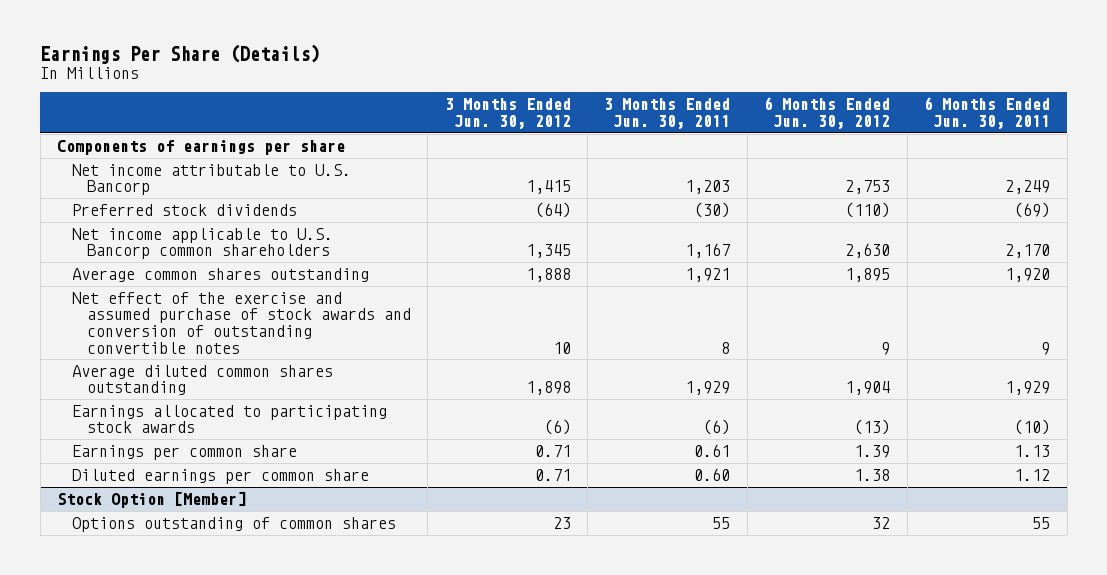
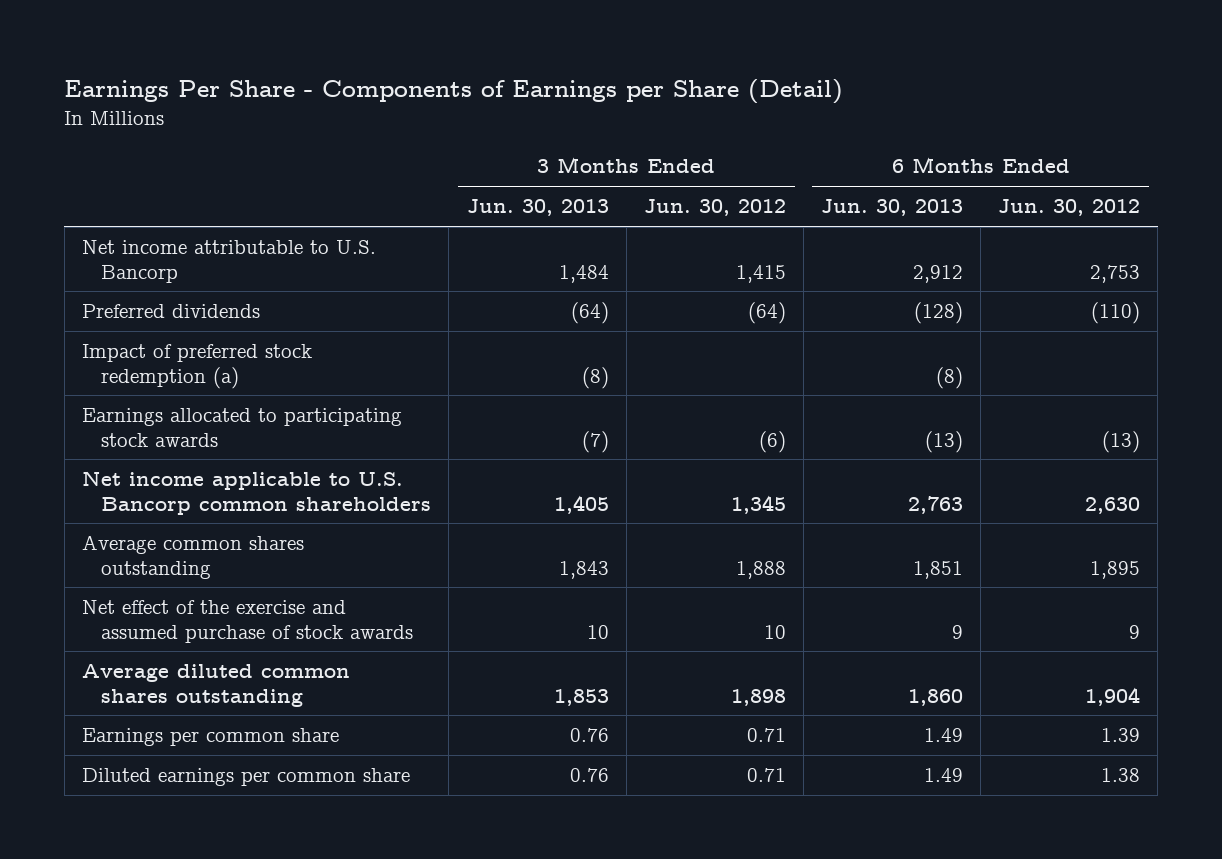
[40,43,321,64] Earnings Per Share (Details) -> [64,78,844,104] Earnings Per Share - Components of Earnings per Share (Detail)
[604,98,731,129] 3 Months Ended Jun. 30, 2011 -> none
[924,97,1051,129] 6 Months Ended Jun. 30, 2011 -> none
none -> [466,199,609,217] Jun. 30, 2013
none -> [821,199,964,217] Jun. 30, 2013
[57,139,346,155] Components of earnings per share -> none
[71,203,297,216] Preferred stock dividends -> [81,304,260,319] Preferred dividends
none -> [81,344,312,389] Impact of preferred stock redemption (a)
[71,404,387,434] Earnings allocated to participating stock awards -> [81,408,402,447] Earnings allocated to participating stock awards
[71,291,411,354] Net effect of the exercise and assumed purchase of stock awards and conversion of outstanding convertible notes -> [81,600,414,643] Net effect of the exercise and assumed purchase of stock awards
[57,490,247,508] Stock Option [Member] -> none
[71,516,396,532] Options outstanding of common shares -> none

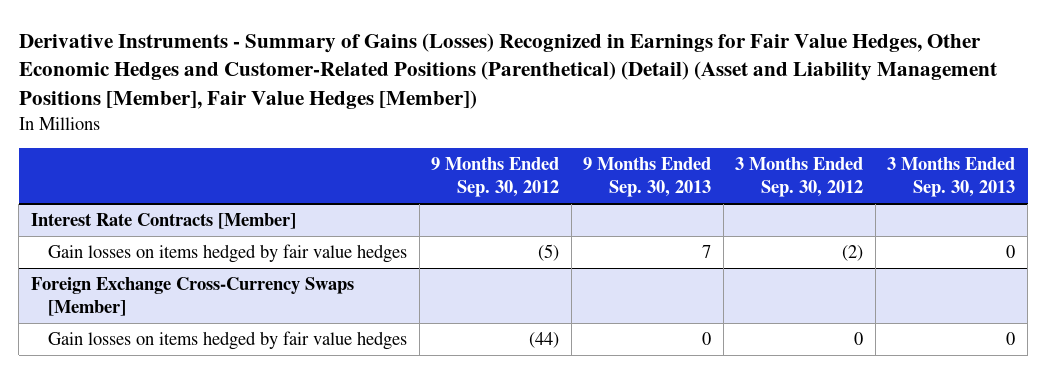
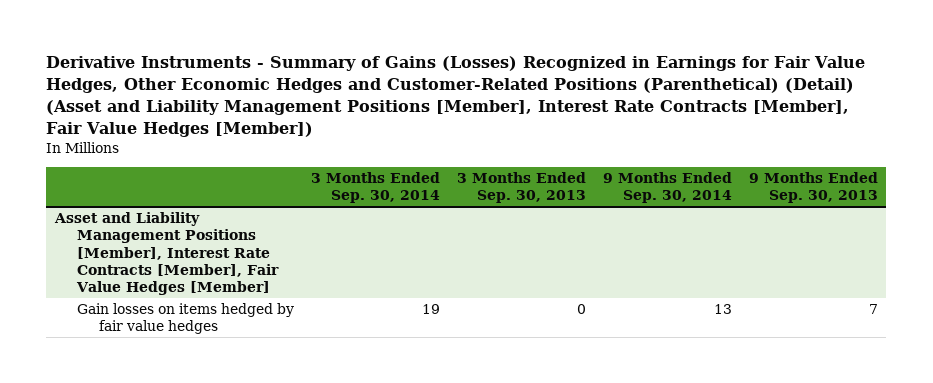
[18,32,997,109] Derivative Instruments - Summary of Gains (Losses) Recognized in Earnings for Fair Value Hedges, Other Economic Hedges and Customer-Related Positions (Parenthetical) (Detail) (Asset and Liability Management Positions [Member], Fair Value Hedges [Member]) -> [46,56,866,138] Derivative Instruments - Summary of Gains (Losses) Recognized in Earnings for Fair Value Hedges, Other Economic Hedges and Customer-Related Positions (Parenthetical) (Detail) (Asset and Liability Management Positions [Member], Interest Rate Contracts [Member], Fair Value Hedges [Member])
[431,157,560,198] 9 Months Ended Sep. 30, 2012 -> none
[735,157,864,198] 3 Months Ended Sep. 30, 2012 -> none
none -> [310,172,440,204] 3 Months Ended Sep. 30, 2014
none -> [602,172,732,204] 9 Months Ended Sep. 30, 2014
[30,213,296,230] Interest Rate Contracts [Member] -> none
none -> [53,211,279,296] Asset and Liability Management Positions [Member], Interest Rate Contracts [Member], Fair Value Hedges [Member]
[30,277,354,317] Foreign Exchange Cross-Currency Swaps [Member] -> none
[48,331,408,351] Gain losses on items hedged by fair value hedges -> none

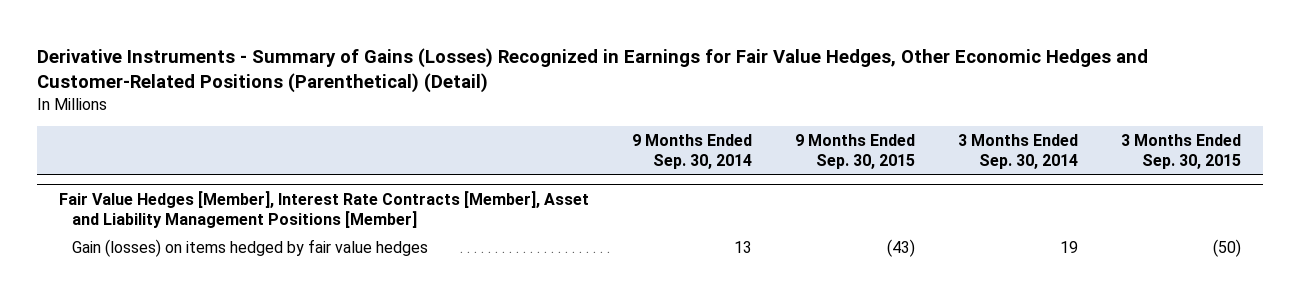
[46,56,866,138] Derivative Instruments - Summary of Gains (Losses) Recognized in Earnings for Fair Value Hedges, Other Economic Hedges and Customer-Related Positions (Parenthetical) (Detail) (Asset and Liability Management Positions [Member], Interest Rate Contracts [Member], Fair Value Hedges [Member]) -> [37,47,1149,93] Derivative Instruments - Summary of Gains (Losses) Recognized in Earnings for Fair Value Hedges, Other Economic Hedges and Customer-Related Positions (Parenthetical) (Detail)
[456,172,586,204] 3 Months Ended Sep. 30, 2013 -> none
[748,172,878,204] 9 Months Ended Sep. 30, 2013 -> none
none -> [794,134,915,169] 9 Months Ended Sep. 30, 2015
none -> [1121,134,1242,169] 3 Months Ended Sep. 30, 2015
[53,211,279,296] Asset and Liability Management Positions [Member], Interest Rate Contracts [Member], Fair Value Hedges [Member] -> [58,190,589,228] Fair Value Hedges [Member], Interest Rate Contracts [Member], Asset and Liability Management Positions [Member]
[76,302,294,335] Gain losses on items hedged by fair value hedges -> [72,239,429,258] Gain (losses) on items hedged by fair value hedges

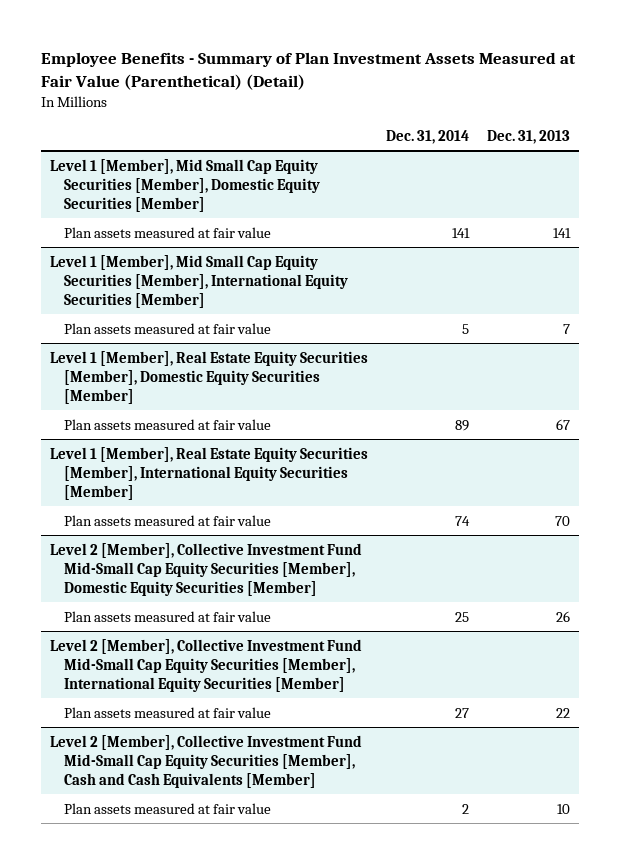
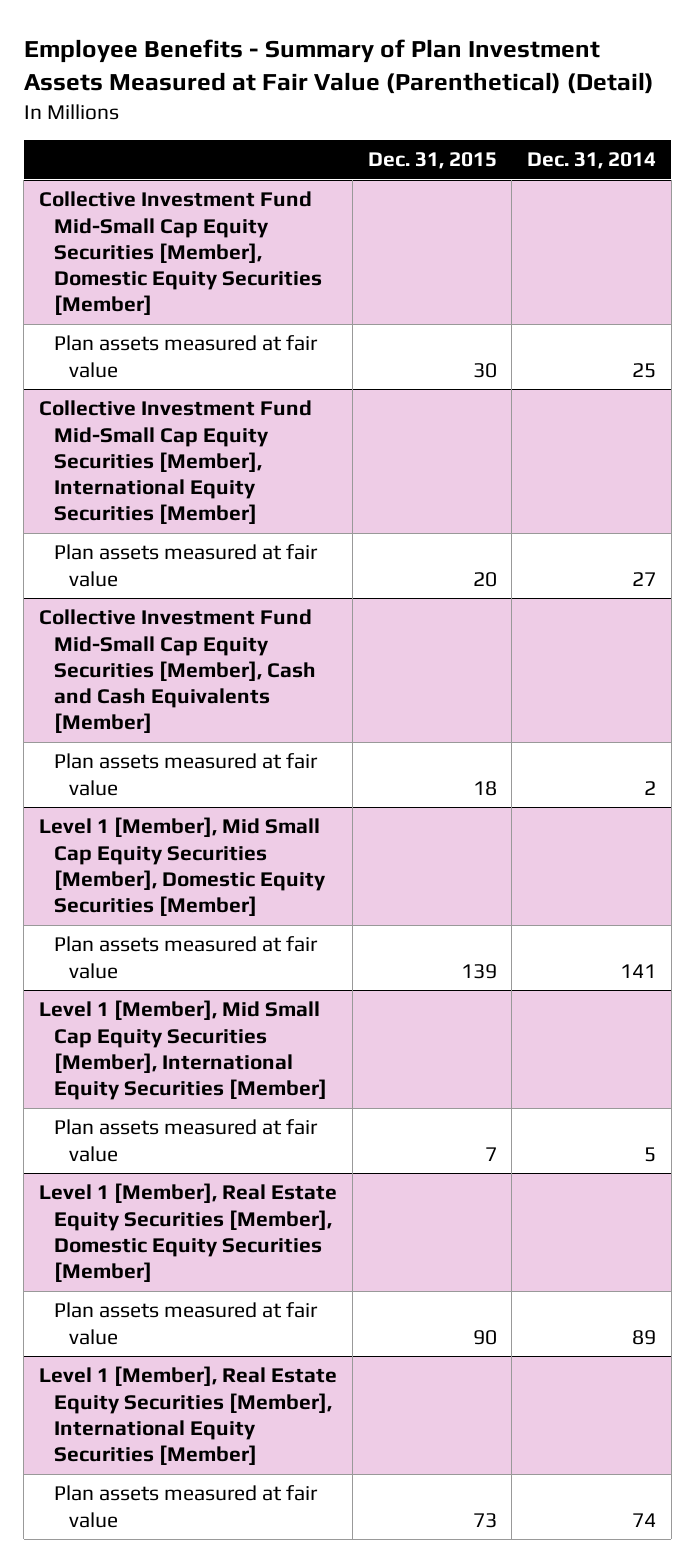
[487,129,571,144] Dec. 31, 2013 -> none
none -> [367,152,497,170] Dec. 31, 2015
none -> [39,191,323,316] Collective Investment Fund Mid-Small Cap Equity Securities [Member], Domestic Equity Securities [Member]
none -> [54,335,319,378] Plan assets measured at fair value
none -> [39,400,313,525] Collective Investment Fund Mid-Small Cap Equity Securities [Member], International Equity Securities [Member]
none -> [54,544,319,587] Plan assets measured at fair value
none -> [39,609,317,734] Collective Investment Fund Mid-Small Cap Equity Securities [Member], Cash and Cash Equivalents [Member]
none -> [54,753,319,796] Plan assets measured at fair value
[50,542,363,596] Level 2 [Member], Collective Investment Fund Mid-Small Cap Equity Securities [Member], Domestic Equity Securities [Member] -> none
[63,610,271,622] Plan assets measured at fair value -> none
[50,638,363,692] Level 2 [Member], Collective Investment Fund Mid-Small Cap Equity Securities [Member], International Equity Securities [Member] -> none
[63,706,271,718] Plan assets measured at fair value -> none
[50,734,363,788] Level 2 [Member], Collective Investment Fund Mid-Small Cap Equity Securities [Member], Cash and Cash Equivalents [Member] -> none
[63,802,271,814] Plan assets measured at fair value -> none

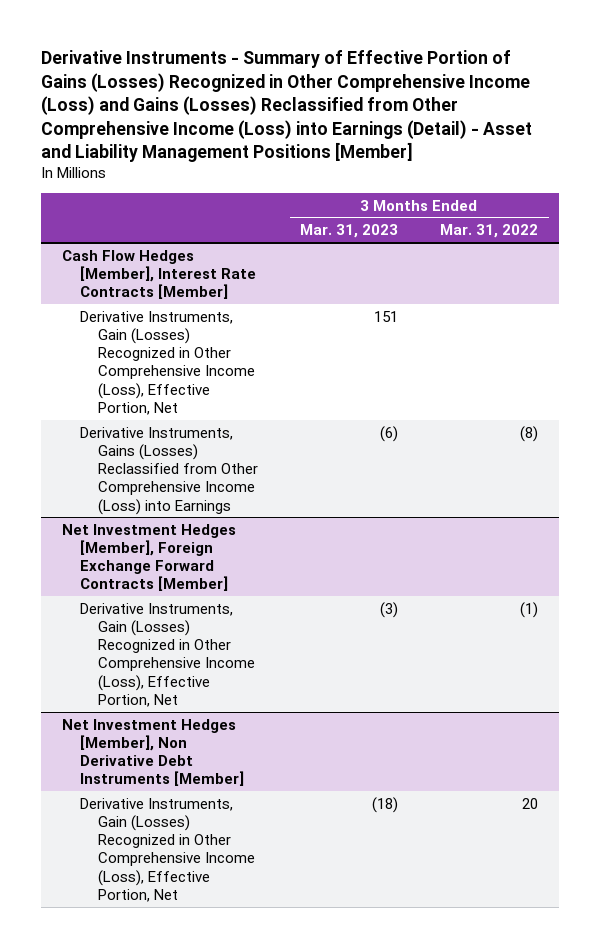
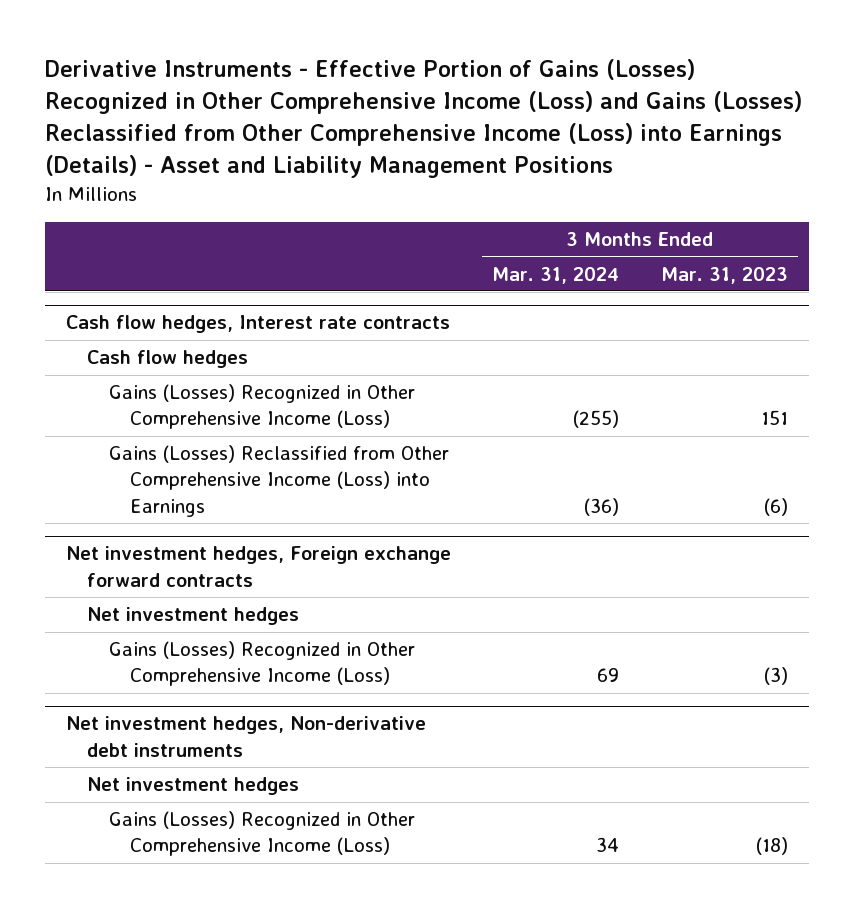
[41,50,533,162] Derivative Instruments - Summary of Effective Portion of Gains (Losses) Recognized in Other Comprehensive Income (Loss) and Gains (Losses) Reclassified from Other Comprehensive Income (Loss) into Earnings (Detail) - Asset and Liability Management Positions [Member] -> [45,59,803,179] Derivative Instruments - Effective Portion of Gains (Losses) Recognized in Other Comprehensive Income (Loss) and Gains (Losses) Reclassified from Other Comprehensive Income (Loss) into Earnings (Details) - Asset and Liability Management Positions
[440,224,539,239] Mar. 31, 2022 -> none
none -> [492,266,620,284] Mar. 31, 2024
[62,249,257,300] Cash Flow Hedges [Member], Interest Rate Contracts [Member] -> [65,315,450,334] Cash flow hedges, Interest rate contracts
none -> [87,350,249,369] Cash flow hedges
[80,310,256,415] Derivative Instruments, Gain (Losses) Recognized in Other Comprehensive Income (Loss), Effective Portion, Net -> [108,384,415,430] Gains (Losses) Recognized in Other Comprehensive Income (Loss)
[80,426,259,515] Derivative Instruments, Gains (Losses) Reclassified from Other Comprehensive Income (Loss) into Earnings -> [108,445,449,517] Gains (Losses) Reclassified from Other Comprehensive Income (Loss) into Earnings
[62,523,237,592] Net Investment Hedges [Member], Foreign Exchange Forward Contracts [Member] -> [65,546,451,587] Net investment hedges, Foreign exchange forward contracts
none -> [87,607,300,626] Net investment hedges
[80,602,256,707] Derivative Instruments, Gain (Losses) Recognized in Other Comprehensive Income (Loss), Effective Portion, Net -> [108,641,415,687] Gains (Losses) Recognized in Other Comprehensive Income (Loss)
[62,718,245,787] Net Investment Hedges [Member], Non Derivative Debt Instruments [Member] -> [65,716,426,757] Net investment hedges, Non-derivative debt instruments
none -> [87,777,300,796] Net investment hedges
[80,797,256,902] Derivative Instruments, Gain (Losses) Recognized in Other Comprehensive Income (Loss), Effective Portion, Net -> [108,811,415,857] Gains (Losses) Recognized in Other Comprehensive Income (Loss)

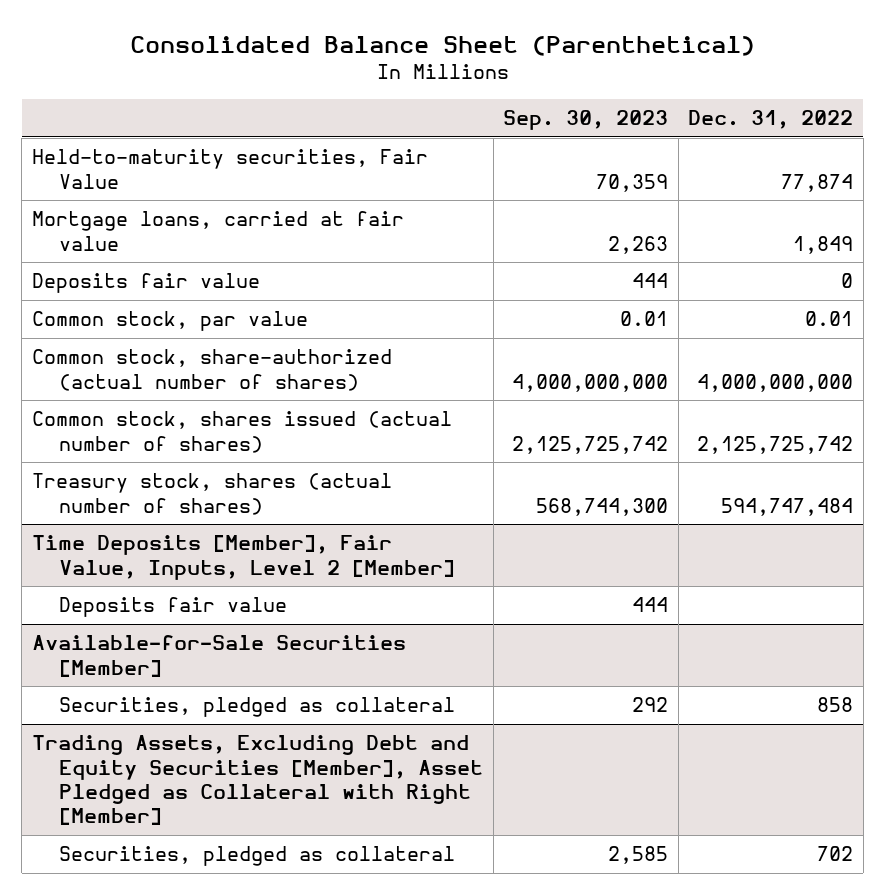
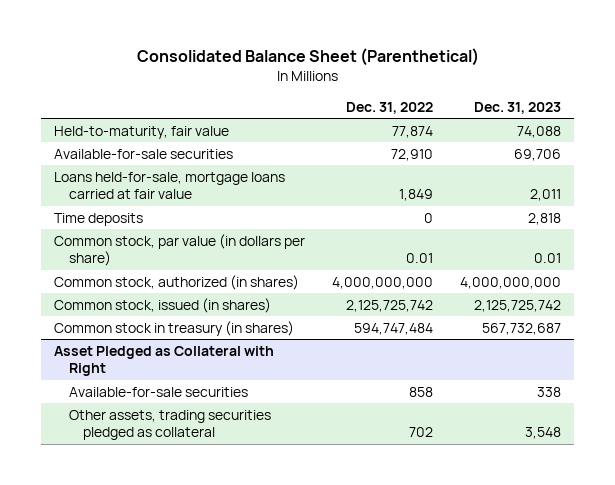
[503,110,669,131] Sep. 30, 2023 -> none
none -> [473,101,561,114] Dec. 31, 2023
[31,535,456,580] Time Deposits [Member], Fair Value, Inputs, Level 2 [Member] -> none
[59,597,288,618] Deposits fair value -> none
[31,635,406,677] Available-for-Sale Securities [Member] -> none
[31,735,484,826] Trading Assets, Excluding Debt and Equity Securities [Member], Asset Pledged as Collateral with Right [Member] -> none
[31,149,428,189] Held-to-maturity securities, Fair Value -> [54,125,230,139] Held-to-maturity, fair value
none -> [54,148,234,159] Available-for-sale securities
[31,211,404,251] Mortgage loans, carried at fair value -> [54,171,286,200] Loans held-for-sale, mortgage loans carried at fair value
[31,273,260,294] Deposits fair value -> [54,212,144,226] Time deposits
[31,311,308,332] Common stock, par value -> [54,233,306,267] Common stock, par value (in dollars per share)
[31,349,392,391] Common stock, share-authorized (actual number of shares) -> [54,274,300,290] Common stock, authorized (in shares)
[31,411,452,453] Common stock, shares issued (actual number of shares) -> [54,297,272,313] Common stock, issued (in shares)
[31,473,392,515] Treasury stock, shares (actual number of shares) -> [54,320,295,336] Common stock in treasury (in shares)
none -> [54,345,275,377] Asset Pledged as Collateral with Right
[59,697,456,718] Securities, pledged as collateral -> [68,386,248,397] Available-for-sale securities
[59,846,456,867] Securities, pledged as collateral -> [68,409,271,441] Other assets, trading securities pledged as collateral

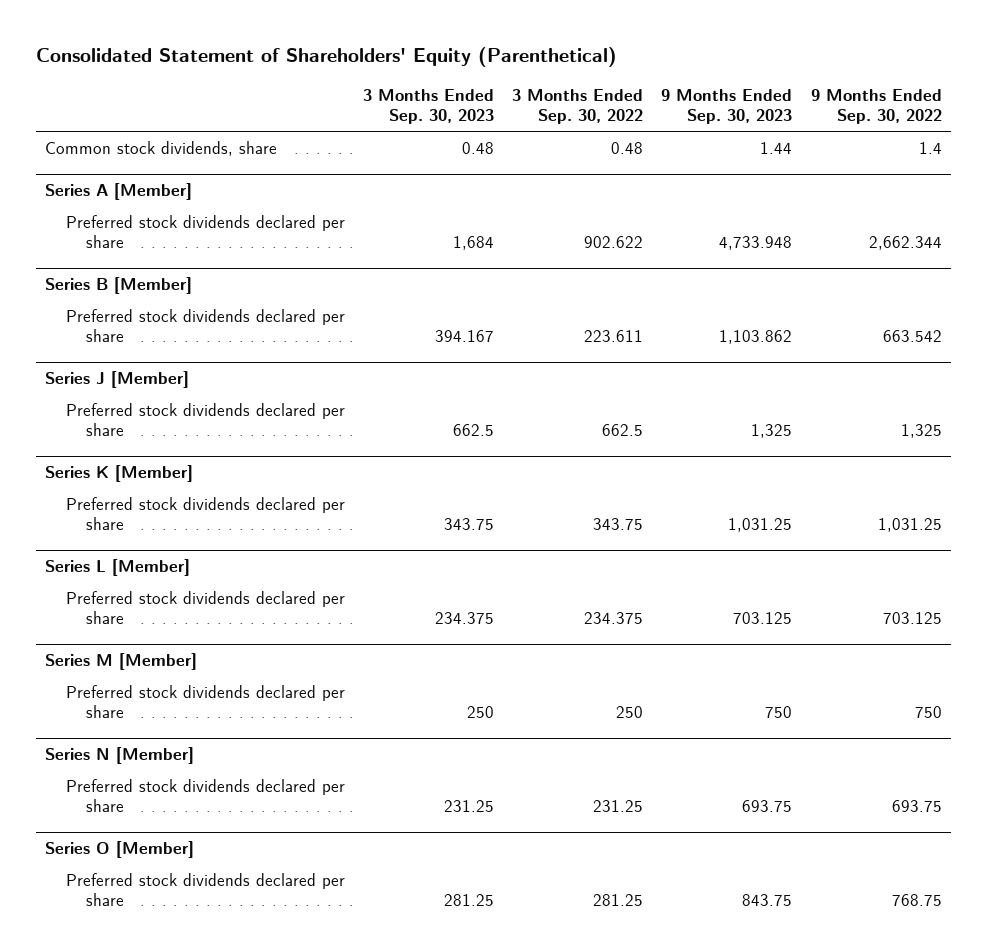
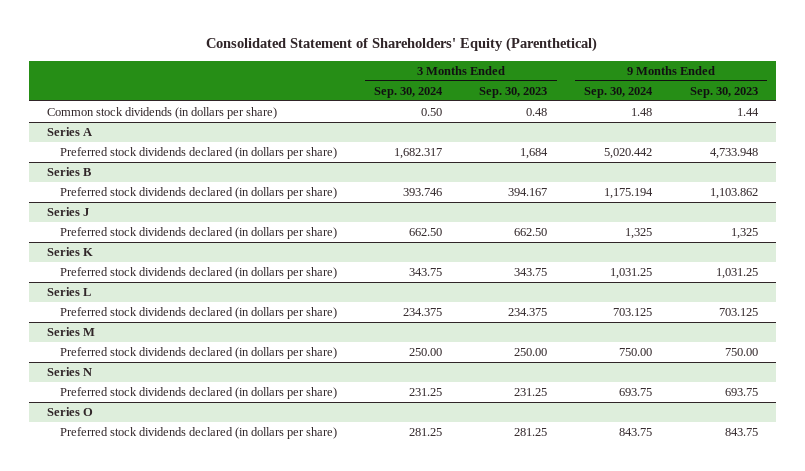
[512,88,644,125] 3 Months Ended Sep. 30, 2022 -> none
[810,88,942,125] 9 Months Ended Sep. 30, 2022 -> none
none -> [374,86,444,98] Sep. 30, 2024
none -> [584,86,654,98] Sep. 30, 2024
[45,140,278,156] Common stock dividends, share -> [47,107,278,120] Common stock dividends (in dollars per share)
[45,183,193,201] Series A [Member] -> [47,127,93,137] Series A
[65,214,345,249] Preferred stock dividends declared per share -> [59,147,337,160] Preferred stock dividends declared (in dollars per share)
[45,277,193,295] Series B [Member] -> [47,167,92,177] Series B
[65,308,345,343] Preferred stock dividends declared per share -> [59,187,337,200] Preferred stock dividends declared (in dollars per share)
[45,371,190,389] Series J [Member] -> [47,207,90,217] Series J
[65,402,345,437] Preferred stock dividends declared per share -> [59,227,337,240] Preferred stock dividends declared (in dollars per share)
[452,424,494,437] 662.5 -> [514,228,548,237] 662.50
[45,465,194,483] Series K [Member] -> [47,247,94,257] Series K
[65,496,345,531] Preferred stock dividends declared per share -> [59,267,337,280] Preferred stock dividends declared (in dollars per share)
[45,559,191,577] Series L [Member] -> [47,287,92,297] Series L
[65,590,345,625] Preferred stock dividends declared per share -> [59,307,337,320] Preferred stock dividends declared (in dollars per share)
[45,653,198,671] Series M [Member] -> [47,327,96,337] Series M
[65,684,345,719] Preferred stock dividends declared per share -> [59,347,337,360] Preferred stock dividends declared (in dollars per share)
[466,706,494,719] 250 -> [514,348,548,357] 250.00
[765,706,793,719] 750 -> [724,348,758,357] 750.00
[45,747,195,765] Series N [Member] -> [47,367,93,377] Series N
[65,778,345,813] Preferred stock dividends declared per share -> [59,387,337,400] Preferred stock dividends declared (in dollars per share)
[45,841,195,859] Series O [Member] -> [47,407,94,417] Series O
[65,872,345,907] Preferred stock dividends declared per share -> [59,427,337,440] Preferred stock dividends declared (in dollars per share)

